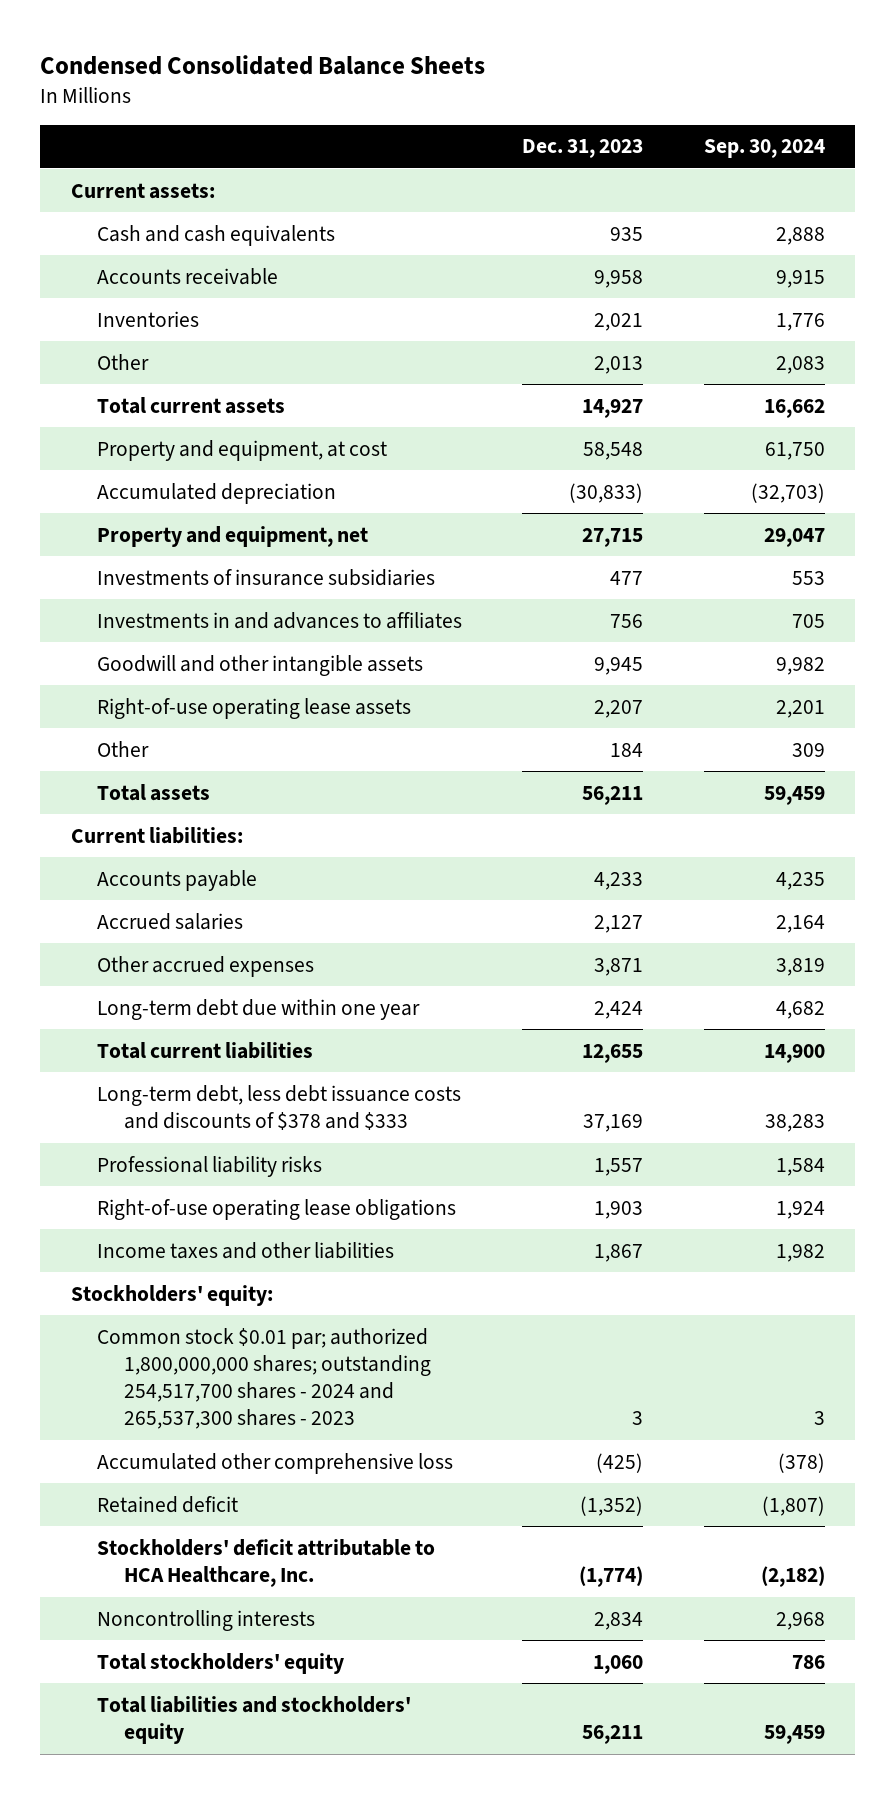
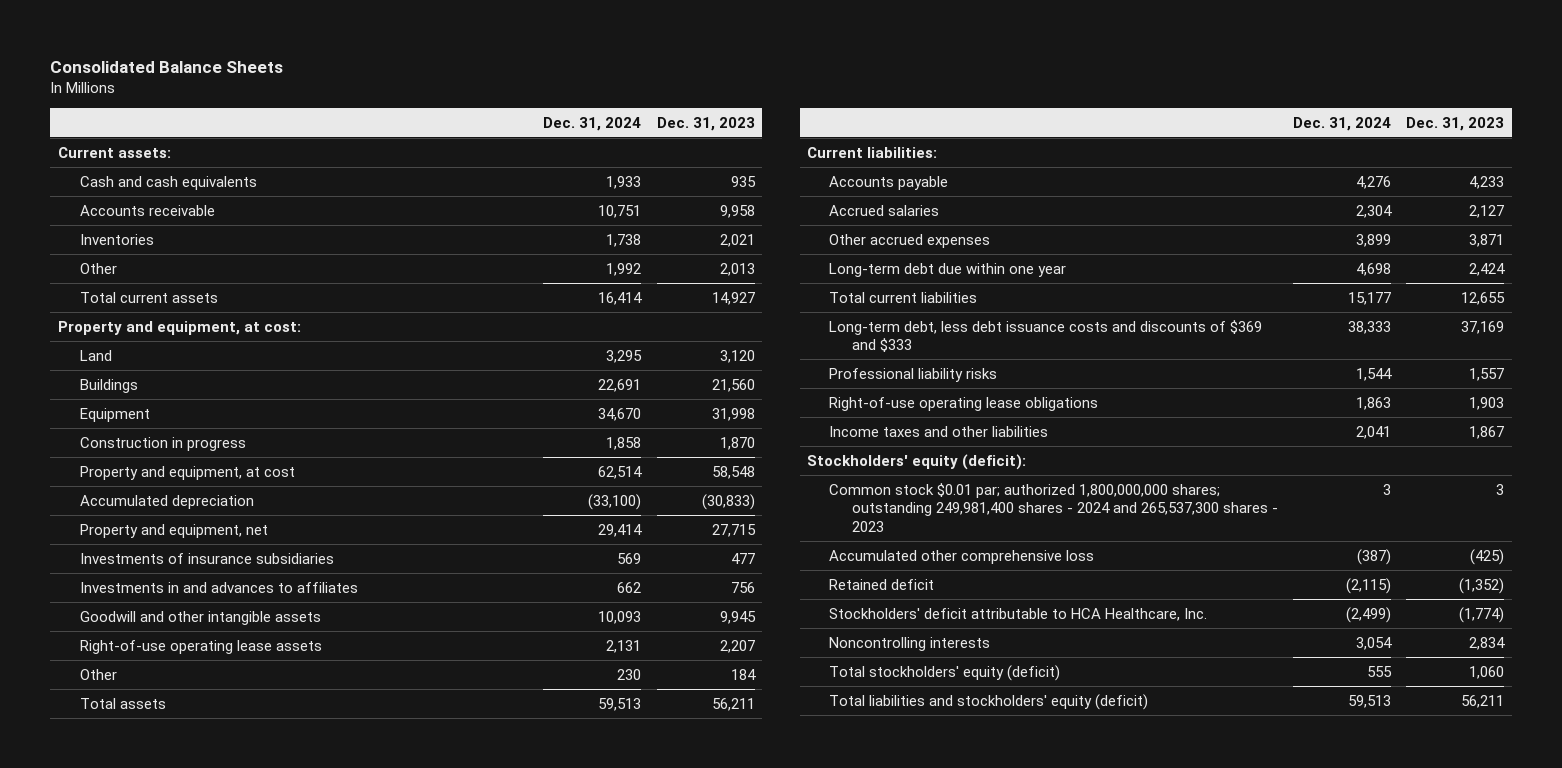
[40,54,486,75] Condensed Consolidated Balance Sheets -> [50,61,284,74] Consolidated Balance Sheets
[703,139,825,159] Sep. 30, 2024 -> none
none -> [543,116,642,131] Dec. 31, 2024
none -> [57,320,301,335] Property and equipment, at cost:
none -> [80,349,113,361] Land
none -> [80,378,139,393] Buildings
none -> [80,407,151,422] Equipment
none -> [80,436,247,451] Construction in progress
[97,1084,462,1131] Long-term debt, less debt issuance costs and discounts of $378 and $333 -> [829,319,1263,353] Long-term debt, less debt issuance costs and discounts of $369 and $333
[70,1284,273,1306] Stockholders' equity: -> [807,453,1027,470] Stockholders' equity (deficit):
[97,1327,431,1430] Common stock $0.01 par; authorized 1,800,000,000 shares; outstanding 254,517,700 shares - 2024 and 265,537,300 shares - 2023 -> [829,482,1278,532] Common stock $0.01 par; authorized 1,800,000,000 shares; outstanding 249,981,400 shares - 2024 and 265,537,300 shares - 2023
[97,1652,345,1674] Total stockholders' equity -> [829,664,1061,681] Total stockholders' equity (deficit)
[97,1695,412,1745] Total liabilities and stockholders' equity -> [829,693,1149,710] Total liabilities and stockholders' equity (deficit)

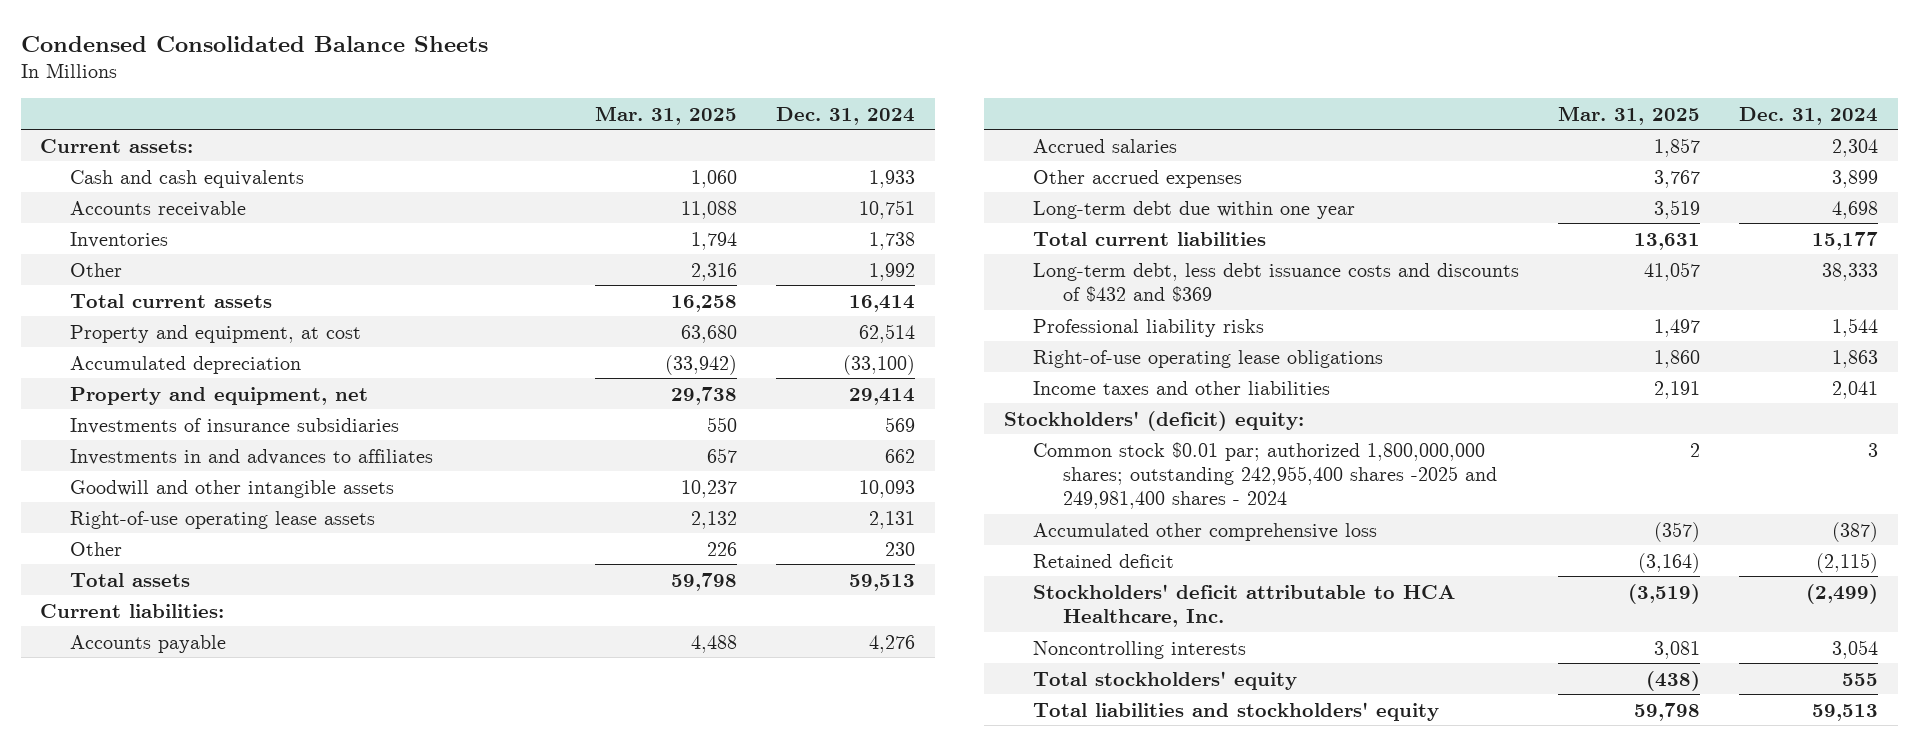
[50,61,284,74] Consolidated Balance Sheets -> [20,35,488,52] Condensed Consolidated Balance Sheets
[656,116,755,131] Dec. 31, 2023 -> none
none -> [595,105,738,125] Mar. 31, 2025
[57,320,301,335] Property and equipment, at cost: -> none
[80,349,113,361] Land -> none
[80,378,139,393] Buildings -> none
[80,407,151,422] Equipment -> none
[80,436,247,451] Construction in progress -> none
[829,319,1263,353] Long-term debt, less debt issuance costs and discounts of $369 and $333 -> [1033,262,1520,302] Long-term debt, less debt issuance costs and discounts of $432 and $369
[807,453,1027,470] Stockholders' equity (deficit): -> [1003,410,1304,431] Stockholders' (deficit) equity:
[829,482,1278,532] Common stock $0.01 par; authorized 1,800,000,000 shares; outstanding 249,981,400 shares - 2024 and 265,537,300 shares - 2023 -> [1033,441,1497,509] Common stock $0.01 par; authorized 1,800,000,000 shares; outstanding 242,955,400 shares -2025 and 249,981,400 shares - 2024
[829,664,1061,681] Total stockholders' equity (deficit) -> [1033,670,1298,690] Total stockholders' equity
[829,693,1149,710] Total liabilities and stockholders' equity (deficit) -> [1033,701,1440,721] Total liabilities and stockholders' equity

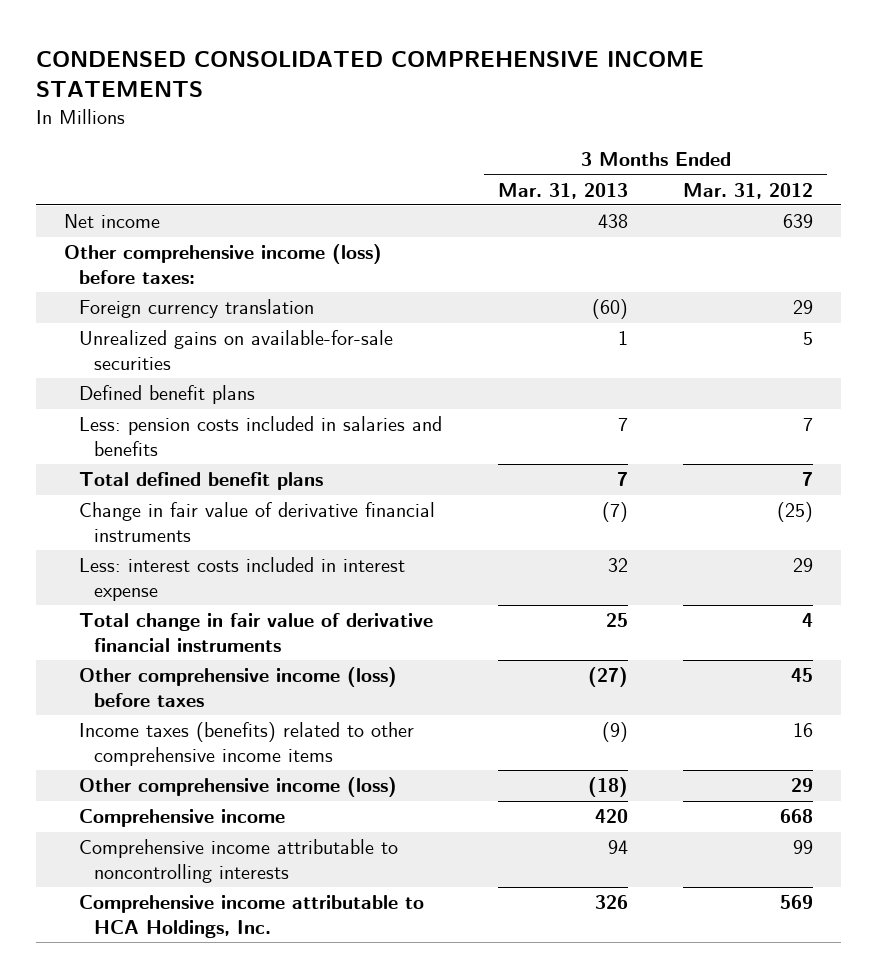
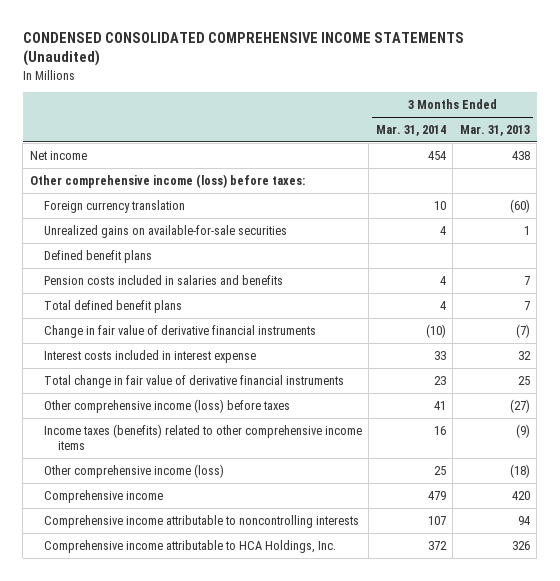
[36,50,705,98] CONDENSED CONSOLIDATED COMPREHENSIVE INCOME STATEMENTS -> [22,31,464,67] CONDENSED CONSOLIDATED COMPREHENSIVE INCOME STATEMENTS (Unaudited)
[683,182,814,199] Mar. 31, 2012 -> none
none -> [375,124,446,136] Mar. 31, 2014
[78,416,442,456] Less: pension costs included in salaries and benefits -> [43,274,283,285] Pension costs included in salaries and benefits
[78,557,405,601] Less: interest costs included in interest expense -> [43,349,256,363] Interest costs included in interest expense

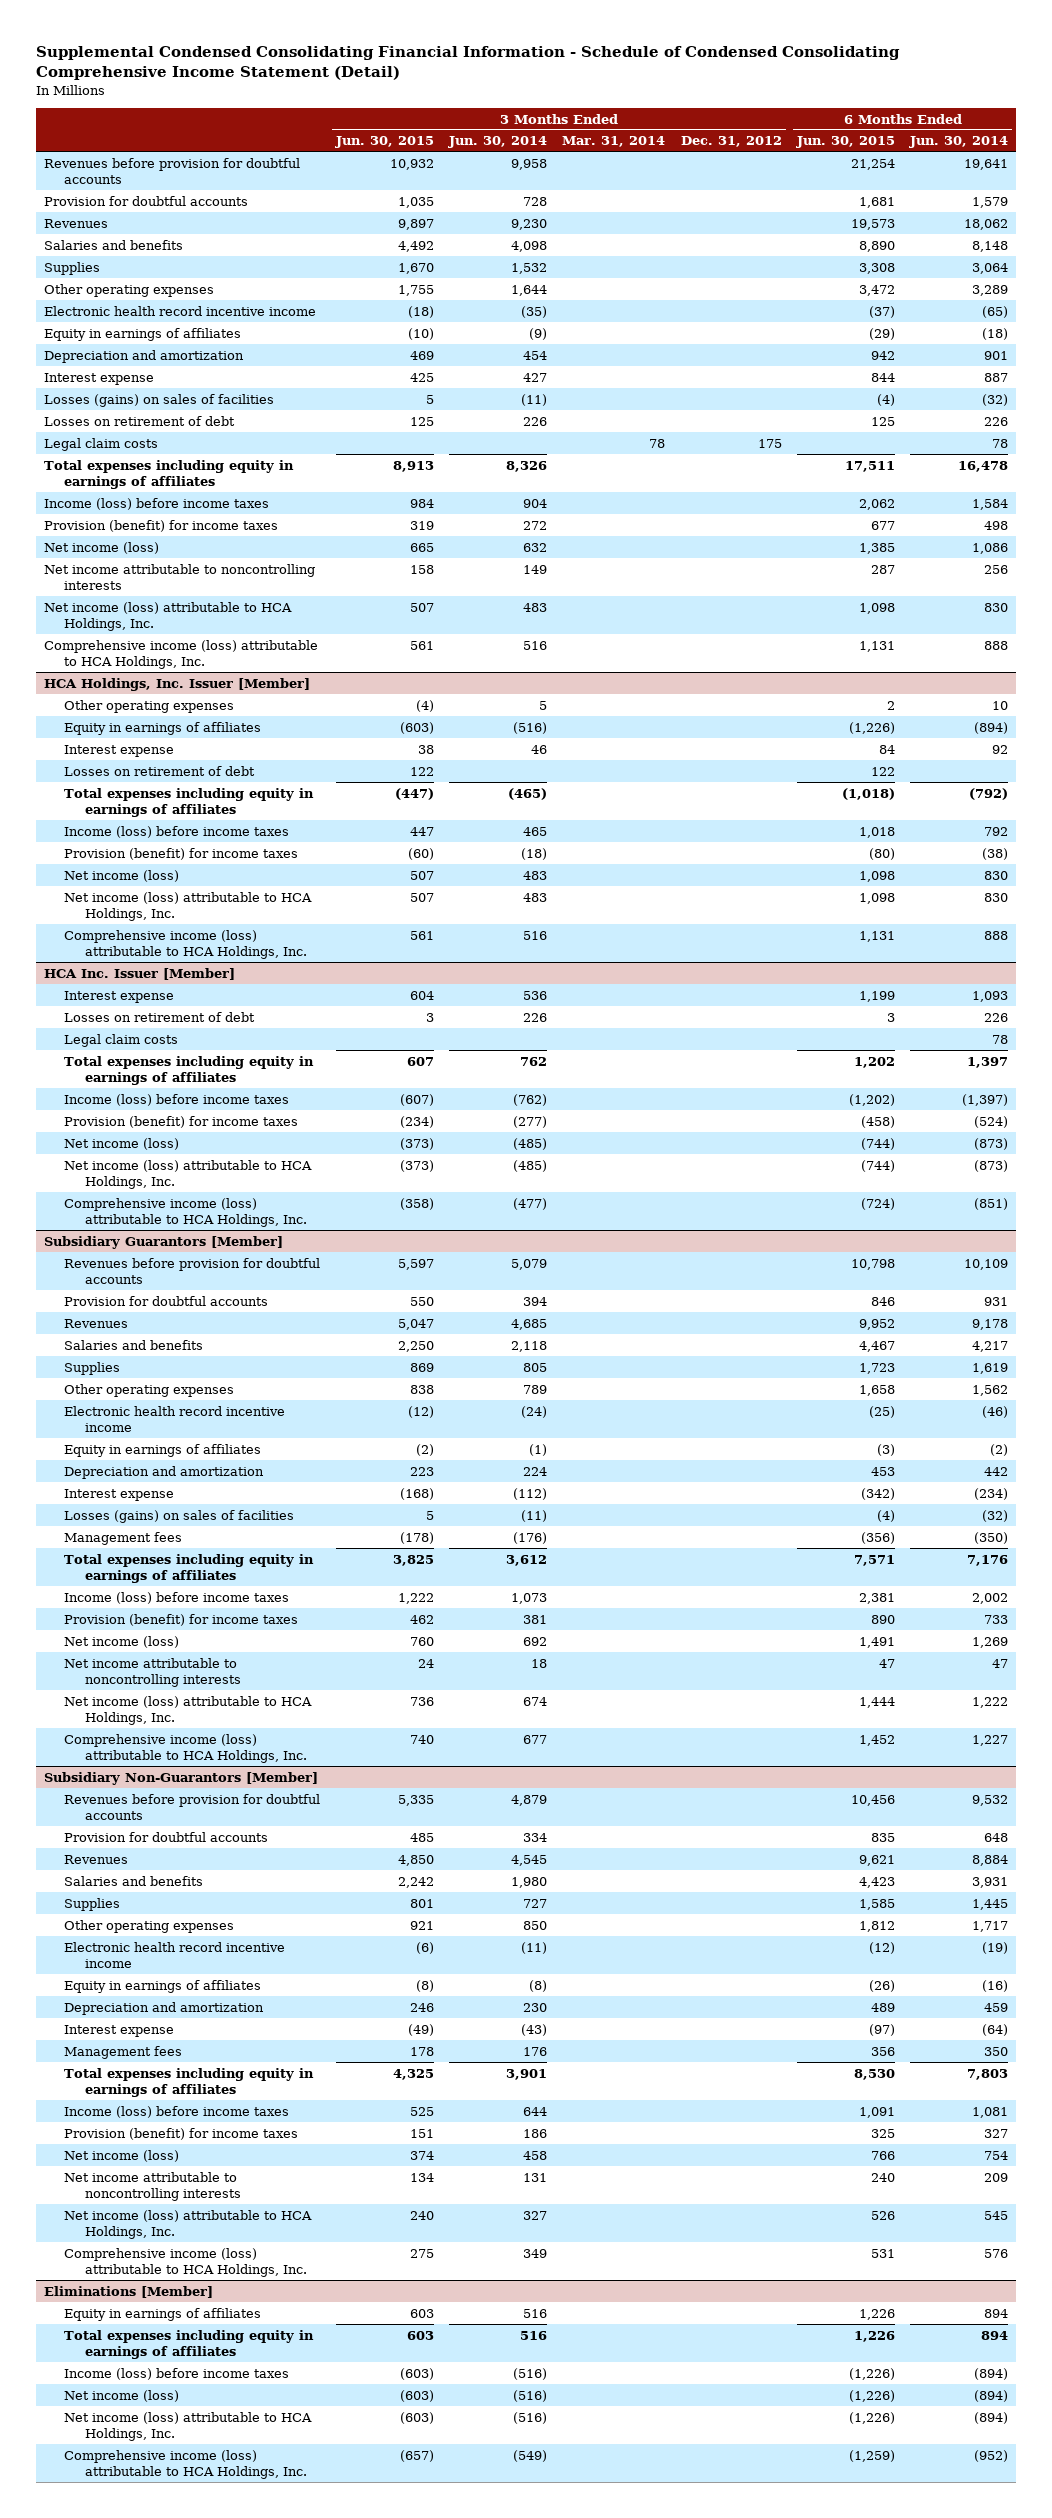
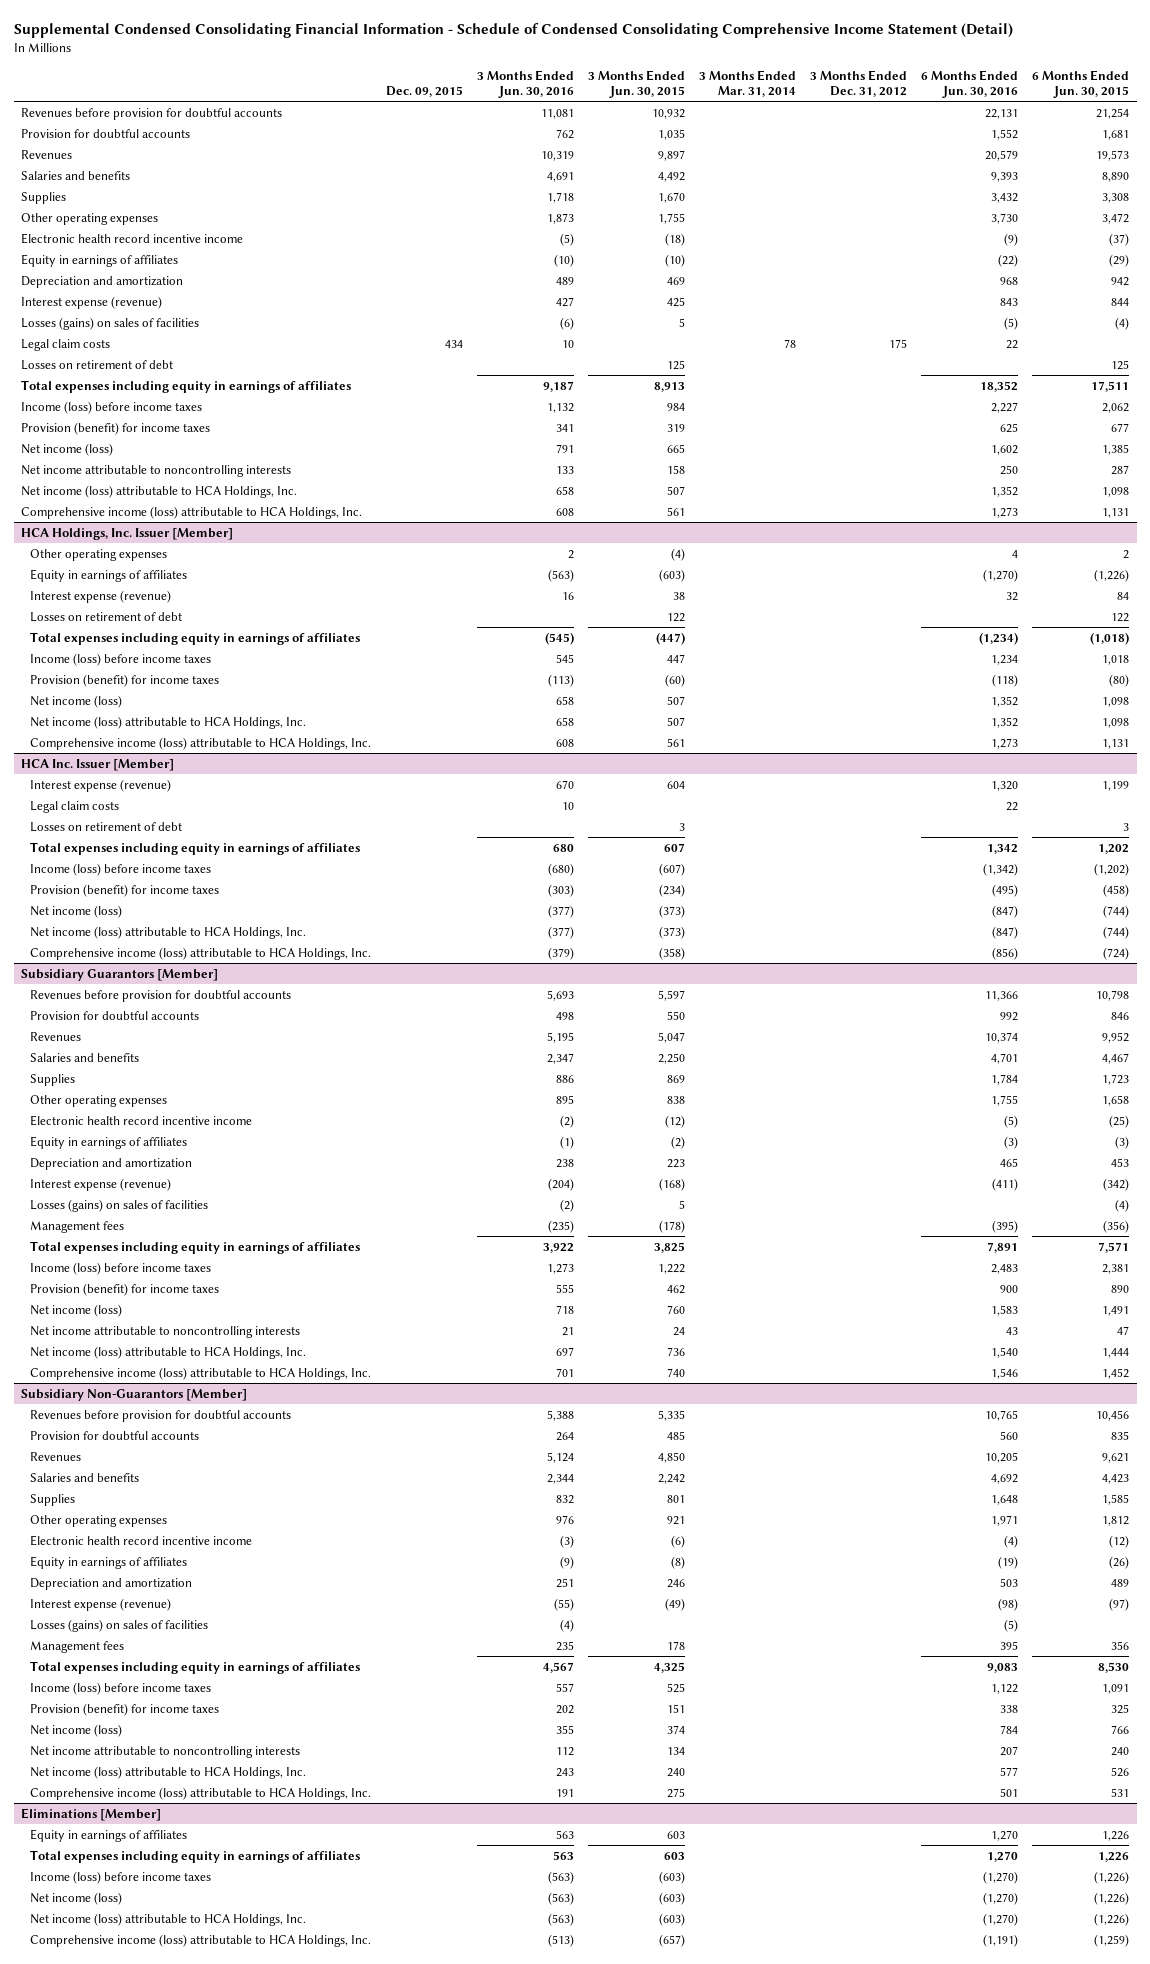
[447,136,547,149] Jun. 30, 2014 -> none
[909,136,1009,149] Jun. 30, 2014 -> none
none -> [385,86,463,98] Dec. 09, 2015
none -> [476,69,574,99] 3 Months Ended Jun. 30, 2016
none -> [921,69,1019,99] 6 Months Ended Jun. 30, 2016
[43,372,154,385] Interest expense -> [20,295,162,309] Interest expense (revenue)
[43,415,235,426] Losses on retirement of debt -> [20,359,173,370] Losses on retirement of debt
[64,744,175,757] Interest expense -> [30,589,172,603] Interest expense (revenue)
[64,990,175,1003] Interest expense -> [30,778,172,792] Interest expense (revenue)
[64,1011,256,1022] Losses on retirement of debt -> [30,821,183,832] Losses on retirement of debt
[64,1488,175,1501] Interest expense -> [30,1177,172,1191] Interest expense (revenue)
[64,2024,175,2037] Interest expense -> [30,1597,172,1611] Interest expense (revenue)
none -> [30,1618,209,1632] Losses (gains) on sales of facilities

